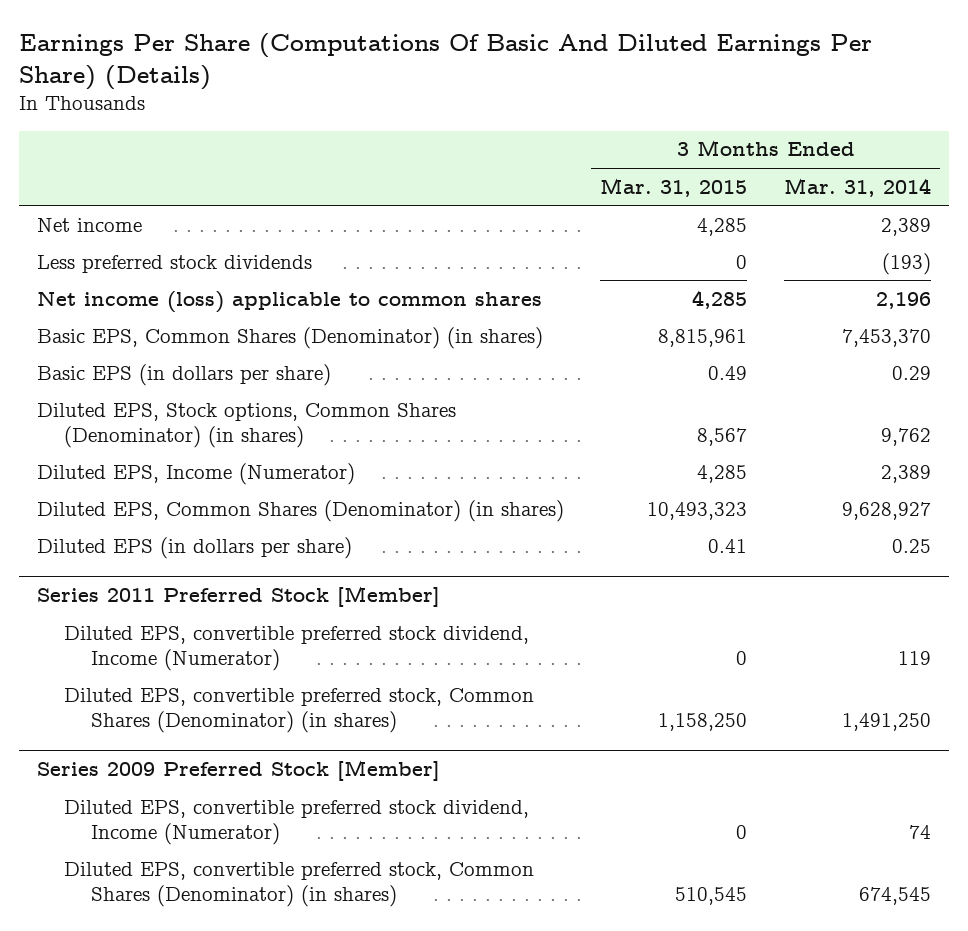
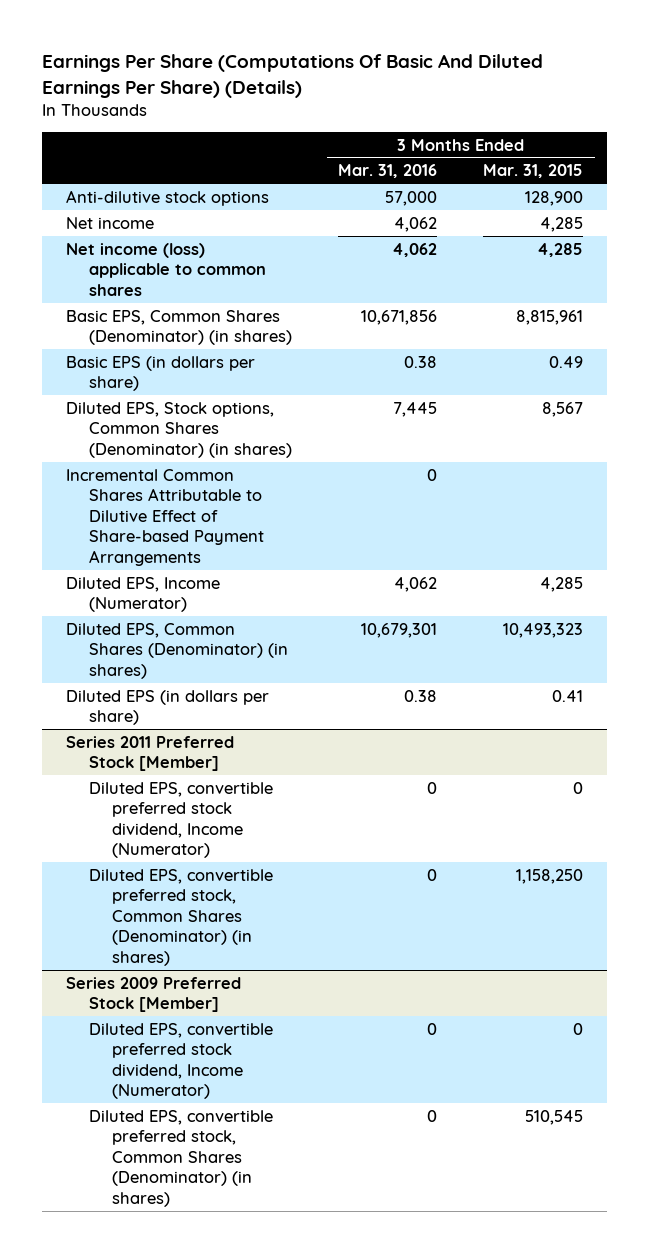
[783,177,931,197] Mar. 31, 2014 -> none
none -> [338,164,438,179] Mar. 31, 2016
none -> [65,189,269,206] Anti-dilutive stock options
[37,254,313,273] Less preferred stock dividends -> none
none -> [65,468,264,567] Incremental Common Shares Attributable to Dilutive Effect of Share-based Payment Arrangements

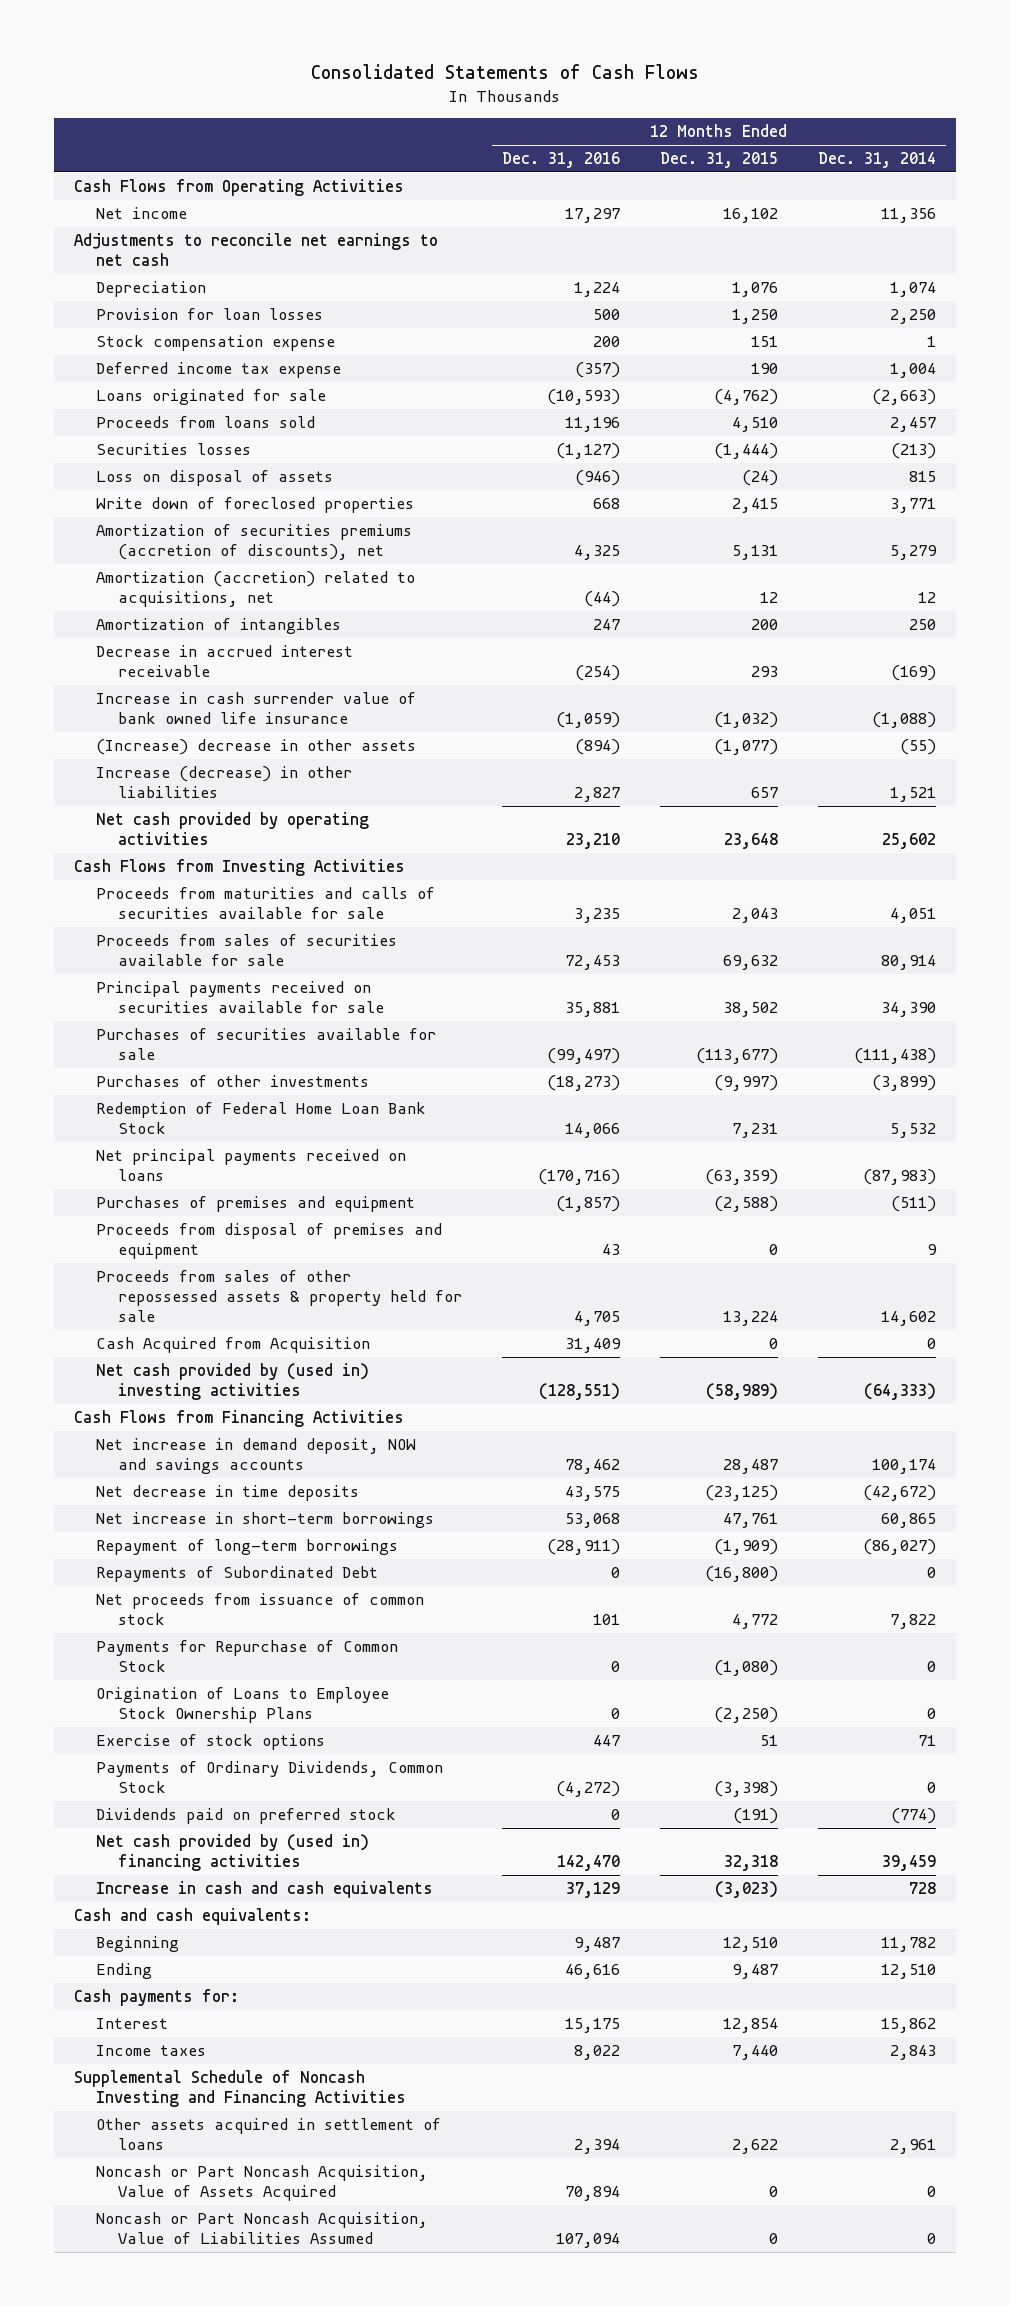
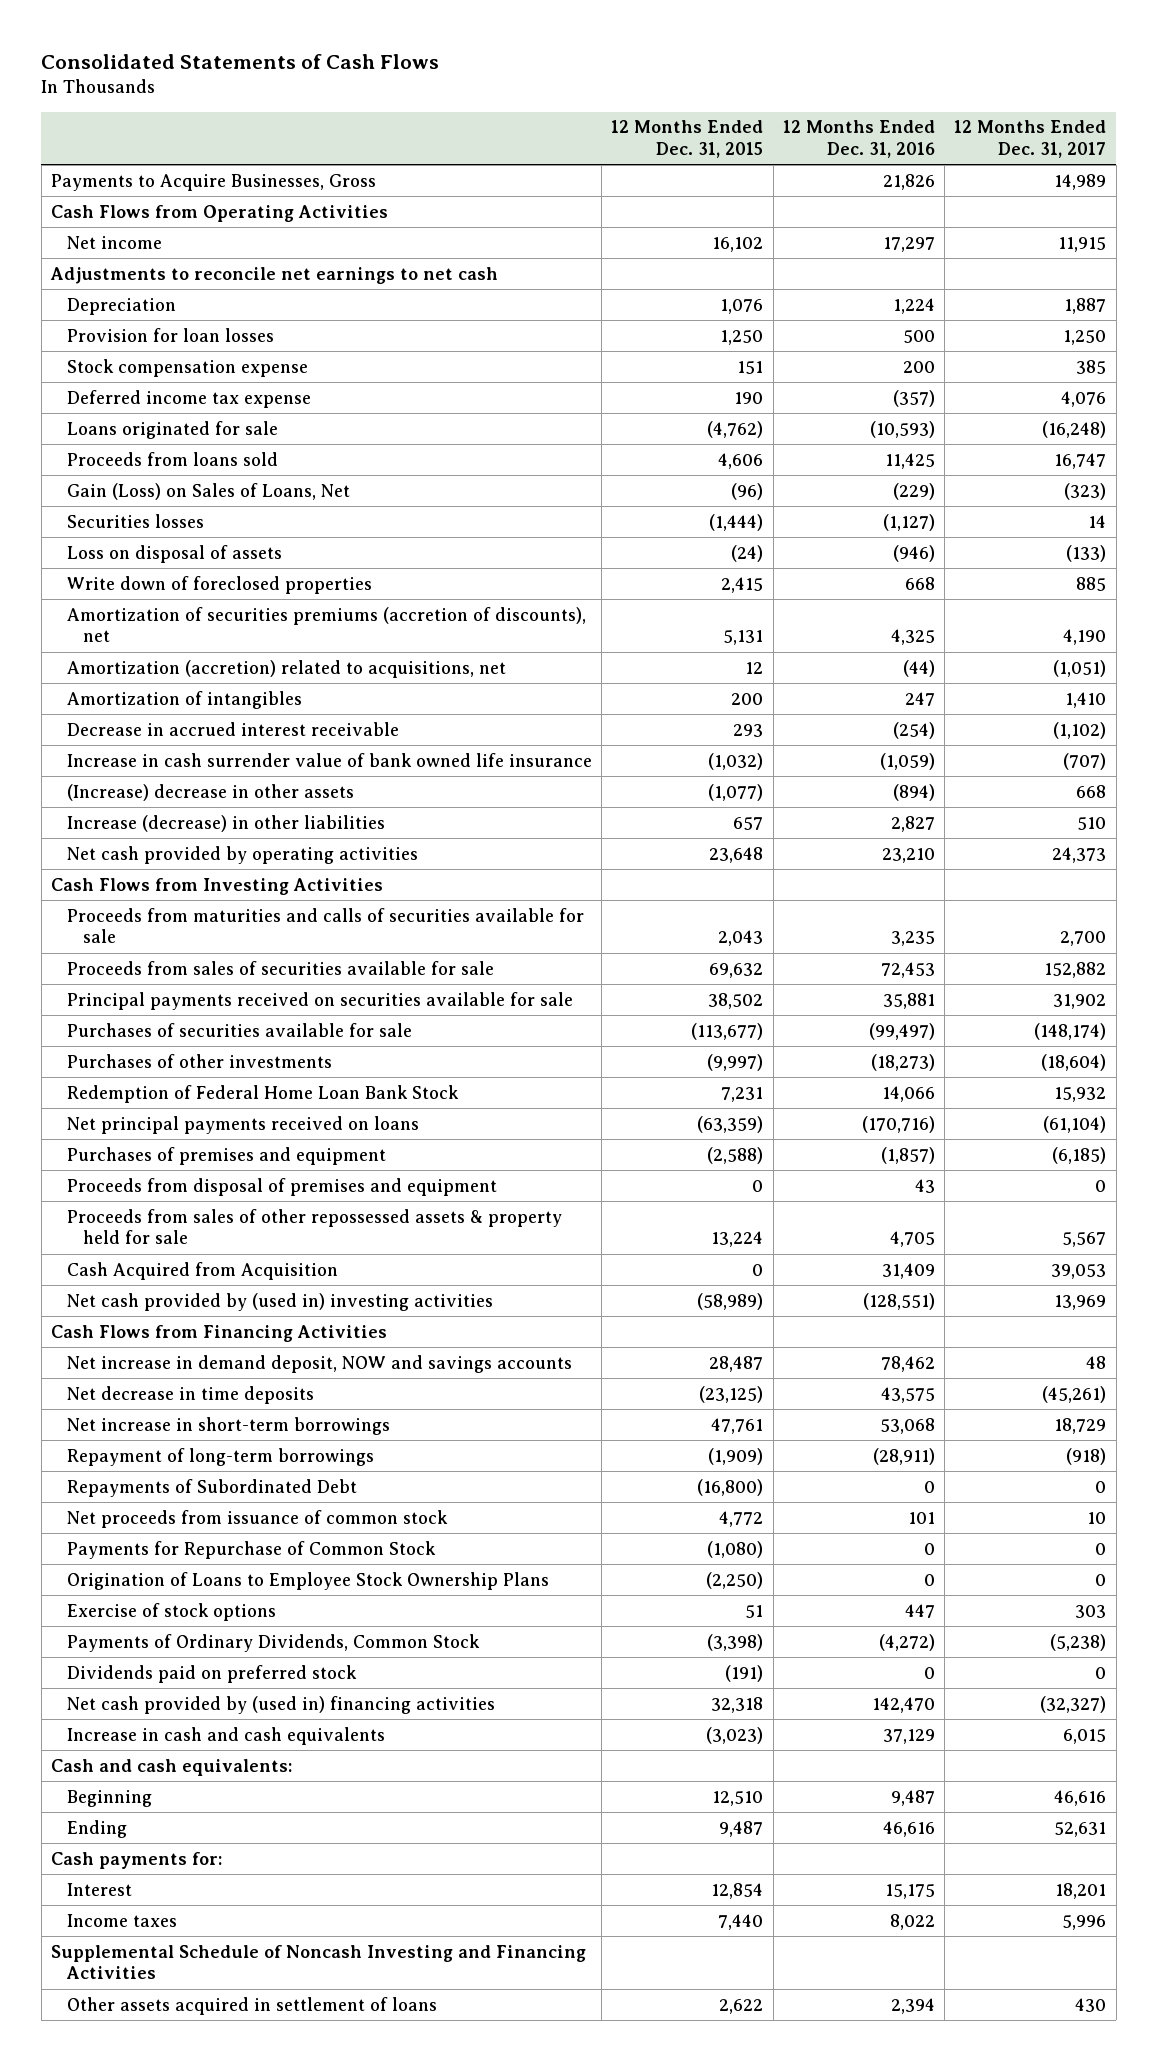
[818,152,937,169] Dec. 31, 2014 -> none
none -> [954,120,1107,158] 12 Months Ended Dec. 31, 2017
none -> [50,173,376,191] Payments to Acquire Businesses, Gross
[565,417,621,433] 11,196 -> [884,452,935,469] 11,425
[732,417,779,433] 4,510 -> [718,452,764,469] 4,606
none -> [66,482,350,500] Gain (Loss) on Sales of Loans, Net
[95,2165,428,2202] Noncash or Part Noncash Acquisition, Value of Assets Acquired -> none
[95,2212,428,2245] Noncash or Part Noncash Acquisition, Value of Liabilities Assumed -> none

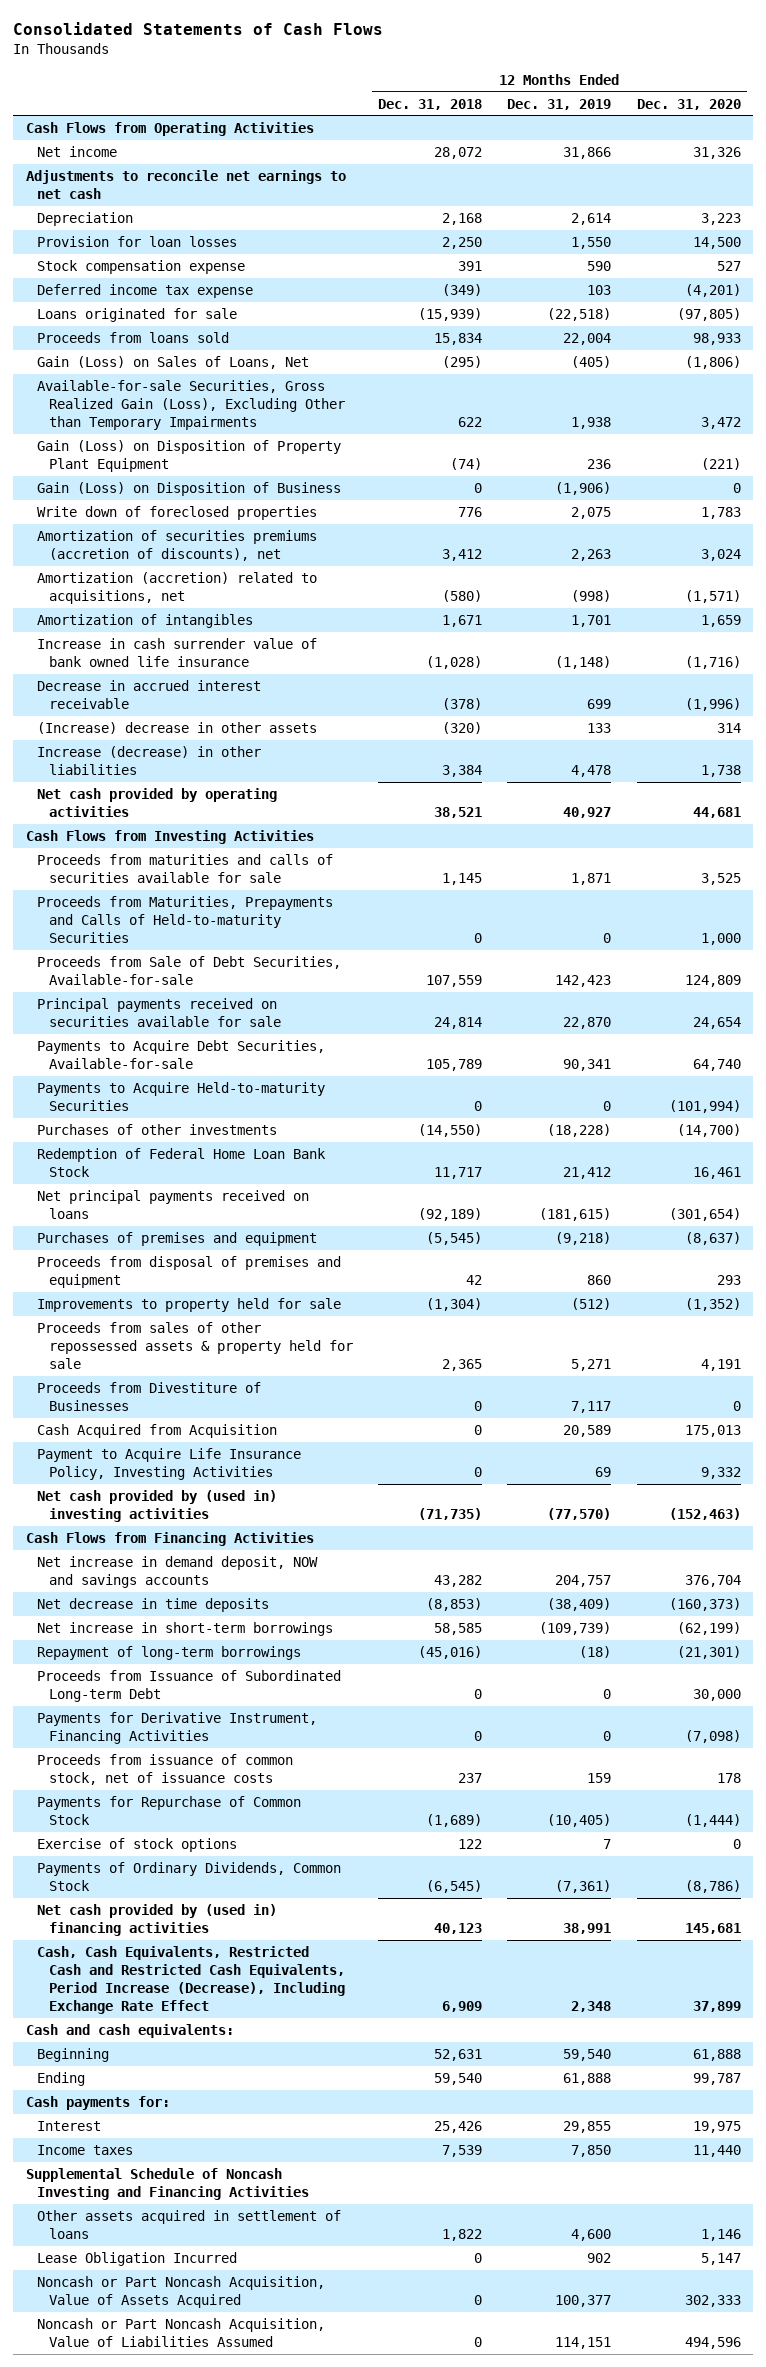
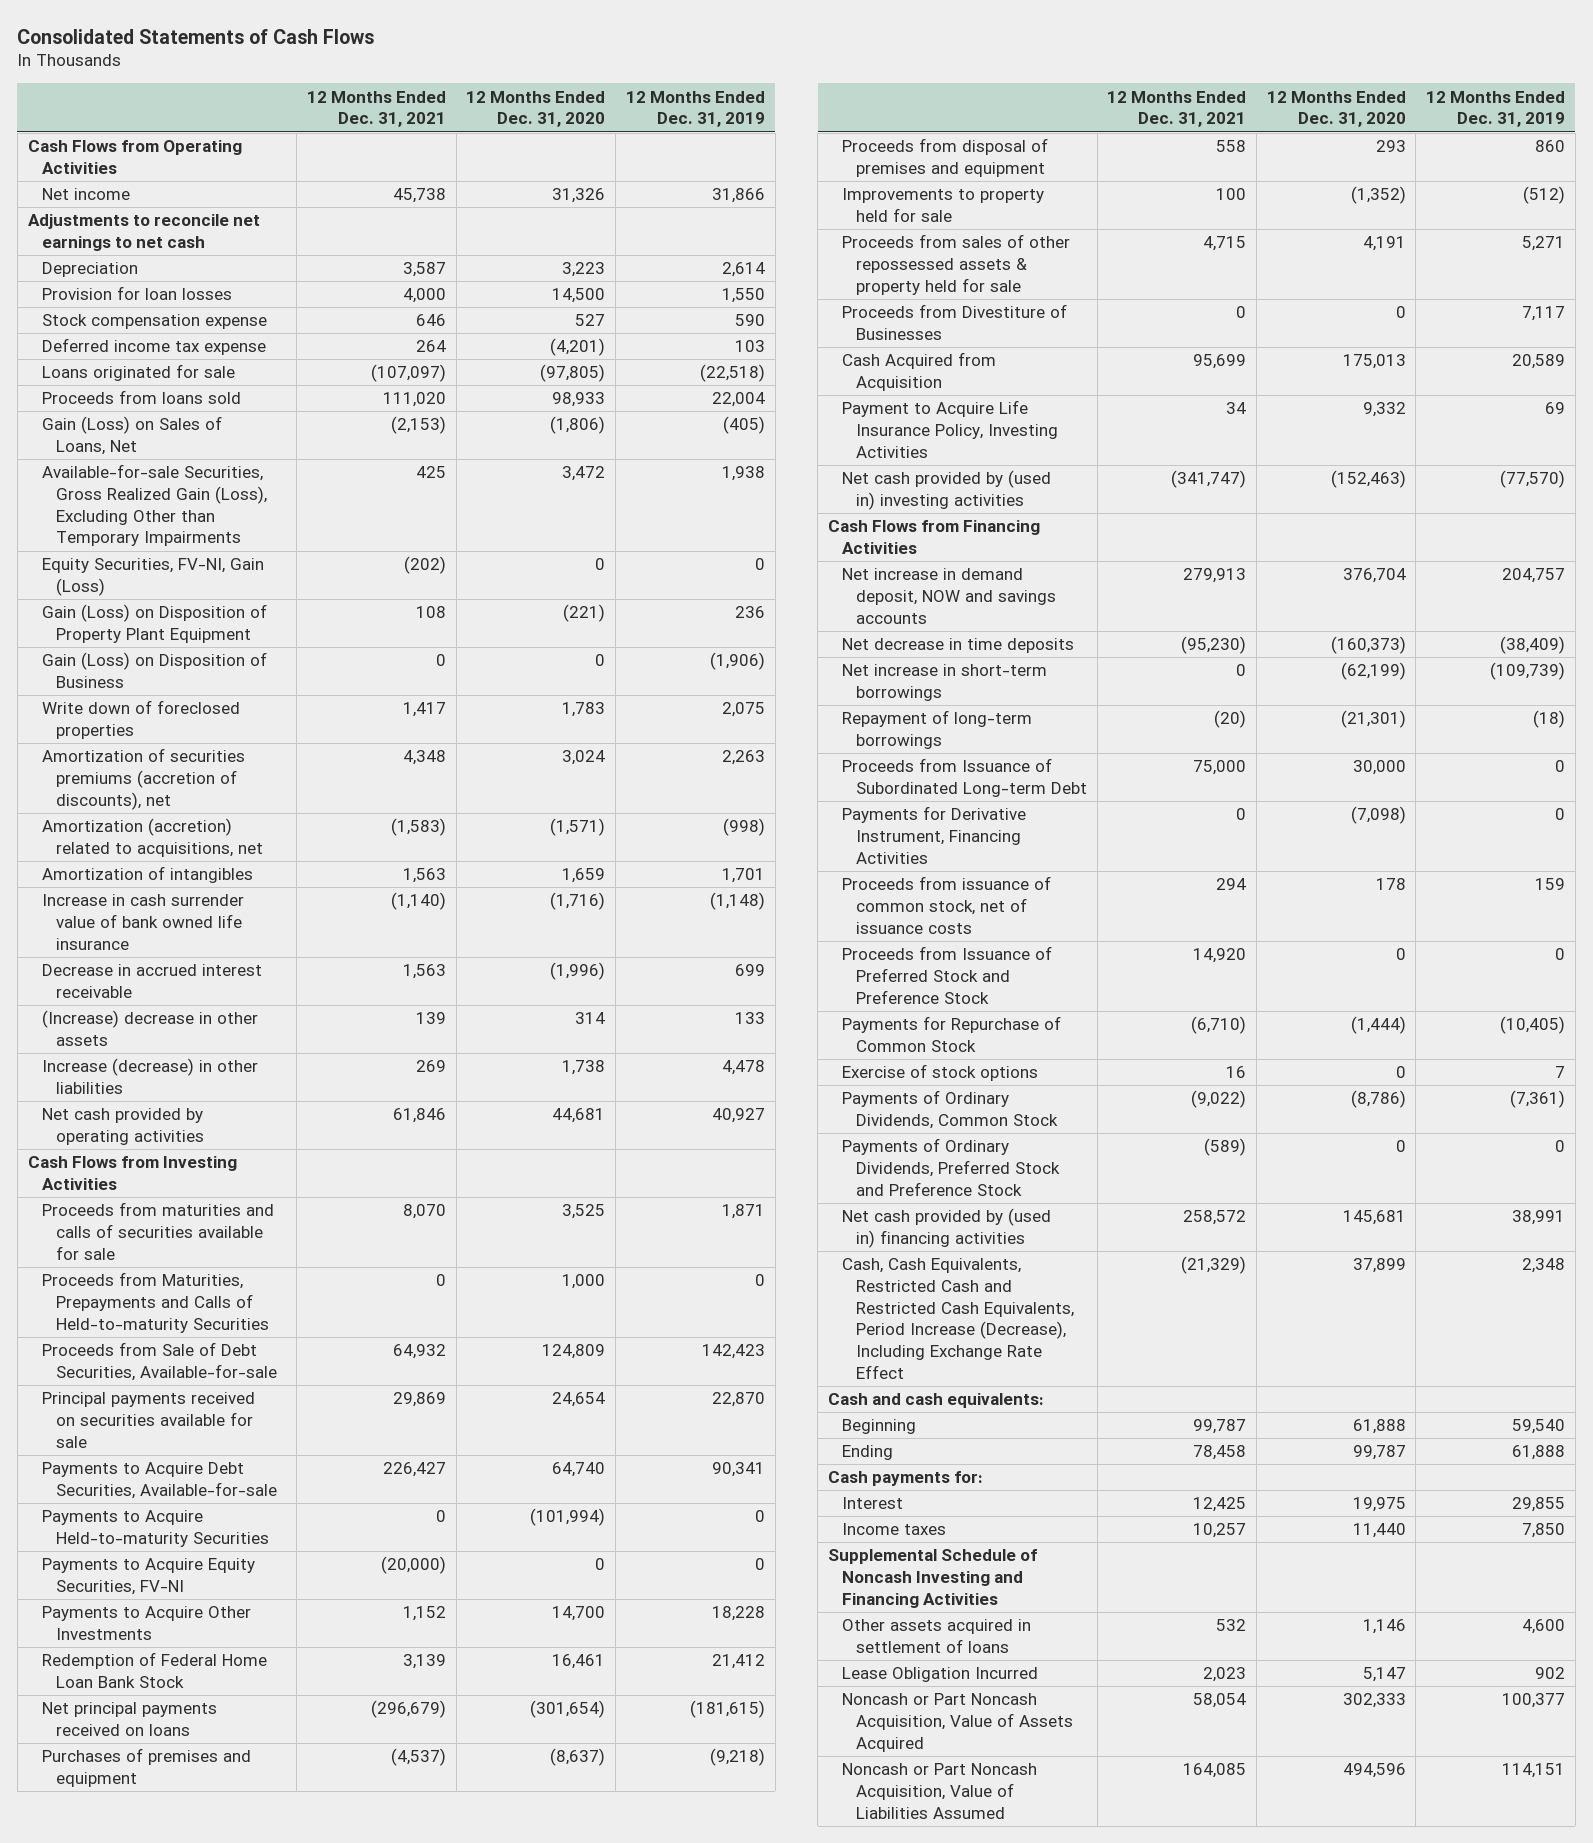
[378,98,483,110] Dec. 31, 2018 -> none
none -> [306,90,446,128] 12 Months Ended Dec. 31, 2021
none -> [41,558,264,596] Equity Securities, FV-NI, Gain (Loss)
[37,1123,278,1135] Purchases of other investments -> none
none -> [41,1558,255,1595] Payments to Acquire Equity Securities, FV-NI
none -> [41,1606,251,1640] Payments to Acquire Other Investments
none -> [841,946,1052,1004] Proceeds from Issuance of Preferred Stock and Preference Stock
none -> [841,1138,1060,1196] Payments of Ordinary Dividends, Preferred Stock and Preference Stock

